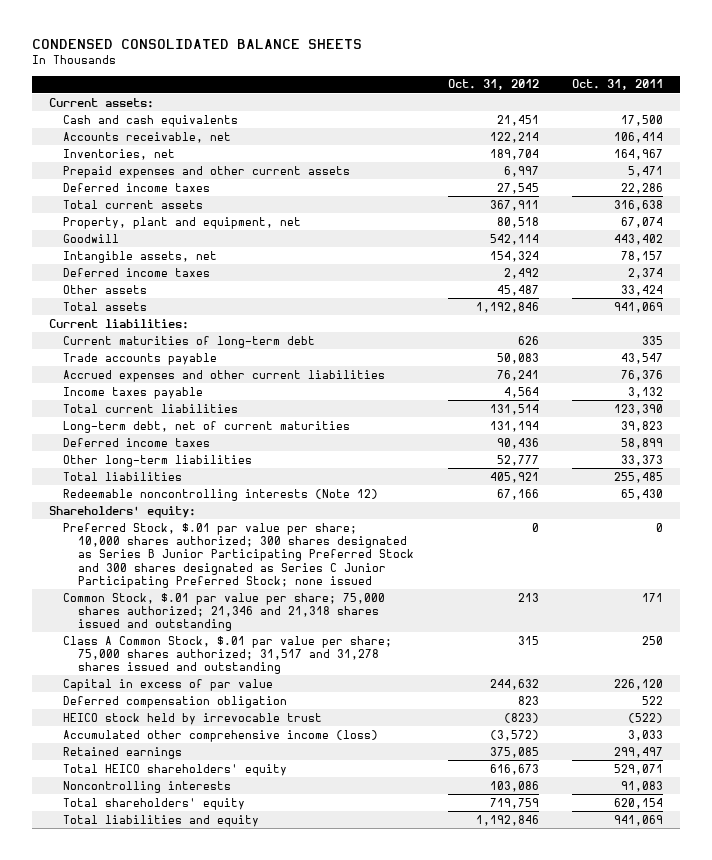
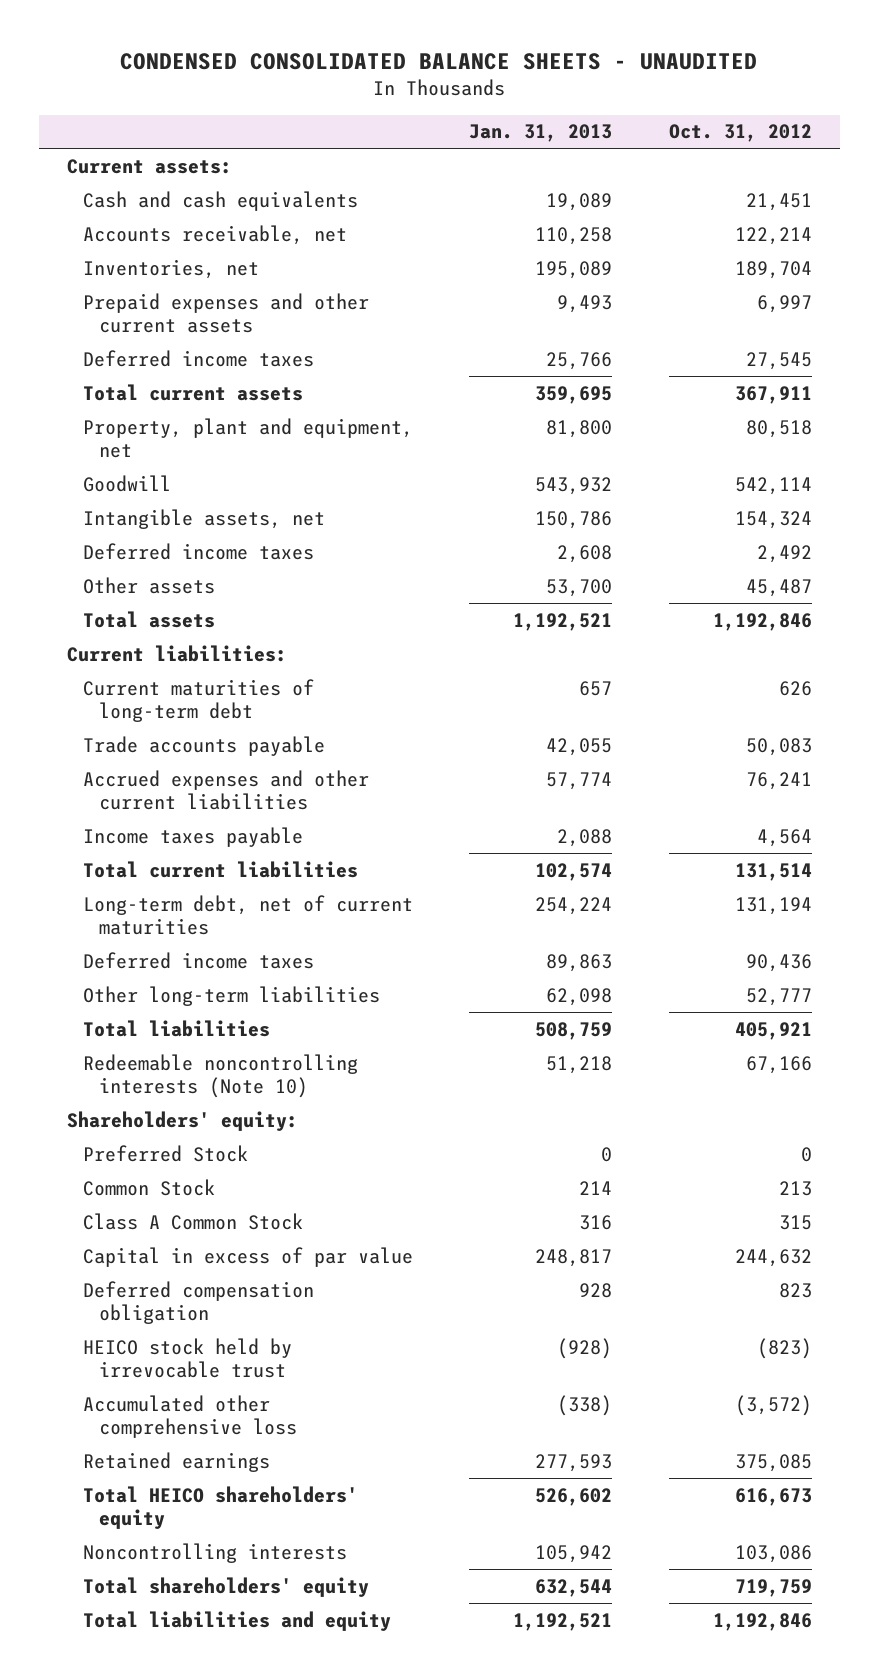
[31,39,362,50] CONDENSED CONSOLIDATED BALANCE SHEETS -> [120,52,758,70] CONDENSED CONSOLIDATED BALANCE SHEETS - UNAUDITED
[572,79,664,91] Oct. 31, 2011 -> none
none -> [469,124,613,143] Jan. 31, 2013
[63,488,379,501] Redeemable noncontrolling interests (Note 12) -> [82,1053,358,1099] Redeemable noncontrolling interests (Note 10)
[63,522,415,588] Preferred Stock, $.01 par value per share; 10,000 shares authorized; 300 shares designated as Series B Junior Participating Preferred Stock and 300 shares designated as Series C Junior Participating Preferred Stock; none issued -> [82,1144,248,1162] Preferred Stock
[63,592,386,632] Common Stock, $.01 par value per share; 75,000 shares authorized; 21,346 and 21,318 shares issued and outstanding -> [82,1178,215,1196] Common Stock
[63,635,393,675] Class A Common Stock, $.01 par value per share; 75,000 shares authorized; 31,517 and 31,278 shares issued and outstanding -> [82,1212,303,1230] Class A Common Stock
[63,729,379,742] Accumulated other comprehensive income (loss) -> [82,1394,297,1439] Accumulated other comprehensive loss

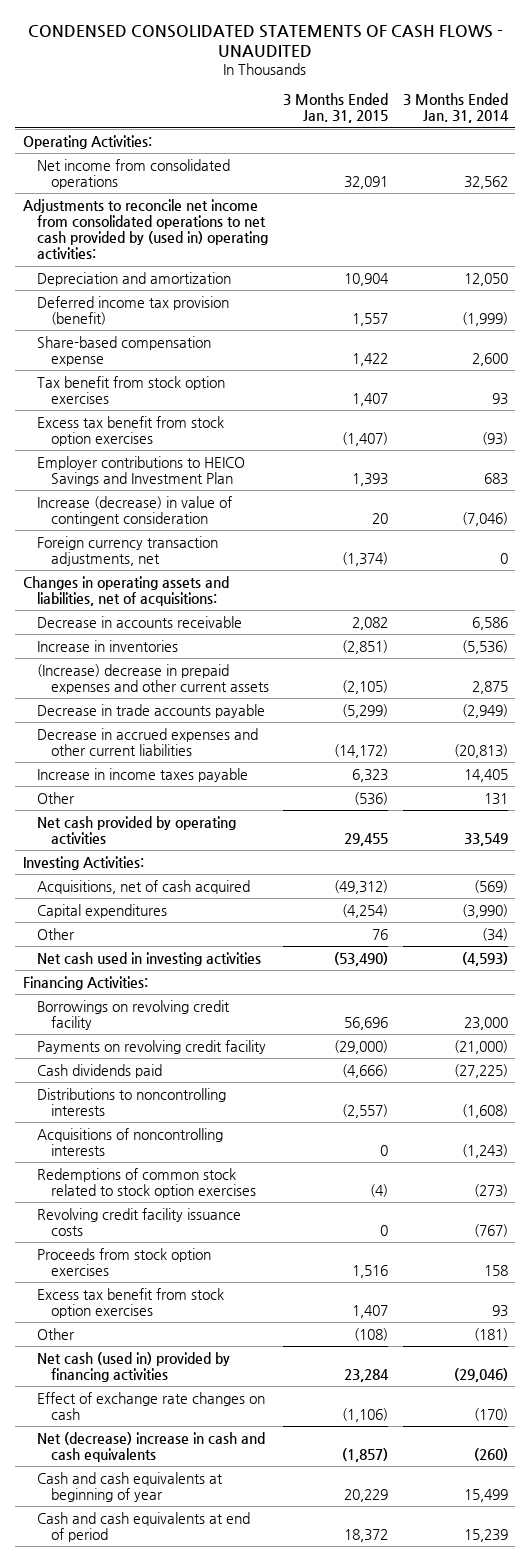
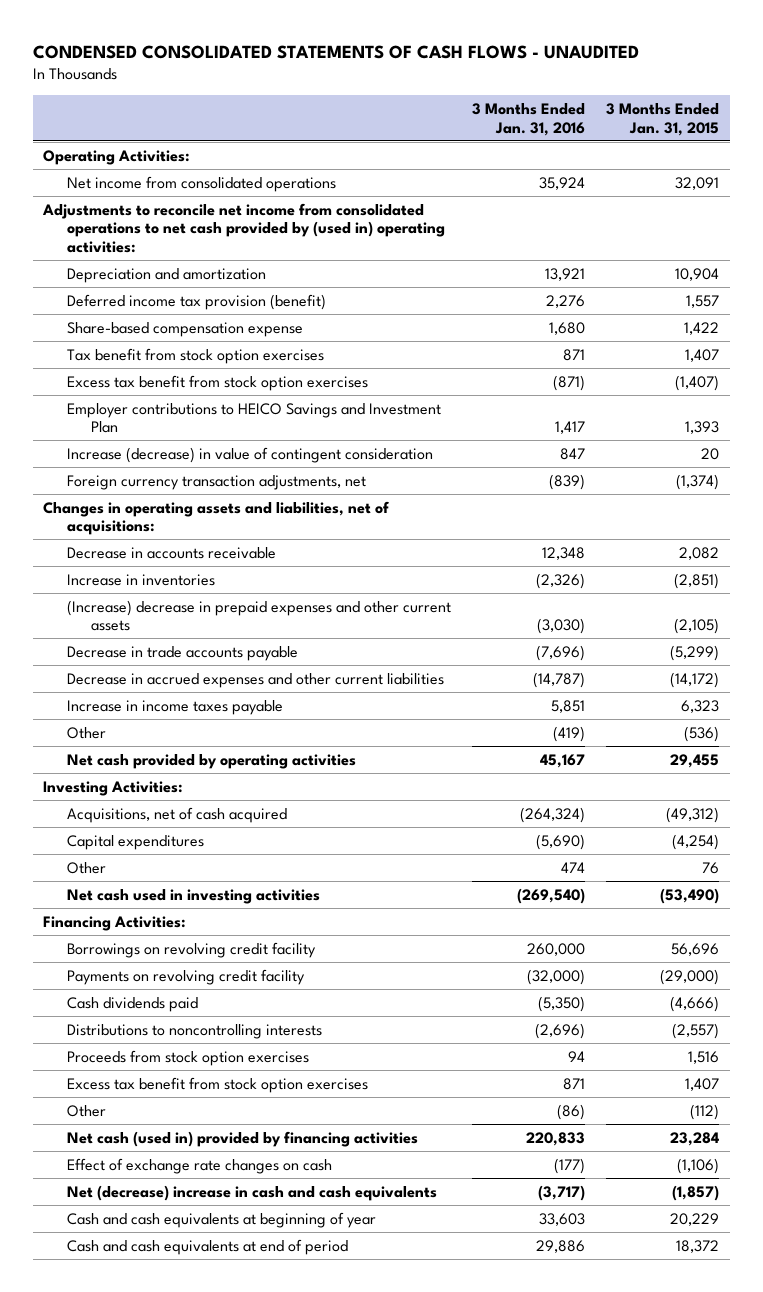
[403,93,510,124] 3 Months Ended Jan. 31, 2014 -> none
none -> [472,103,586,136] 3 Months Ended Jan. 31, 2016
[36,1127,223,1156] Acquisitions of noncontrolling interests -> none
[36,1167,256,1198] Redemptions of common stock related to stock option exercises -> none
[36,1207,241,1236] Revolving credit facility issuance costs -> none
[354,1327,389,1341] (108) -> [690,1103,720,1120] (112)

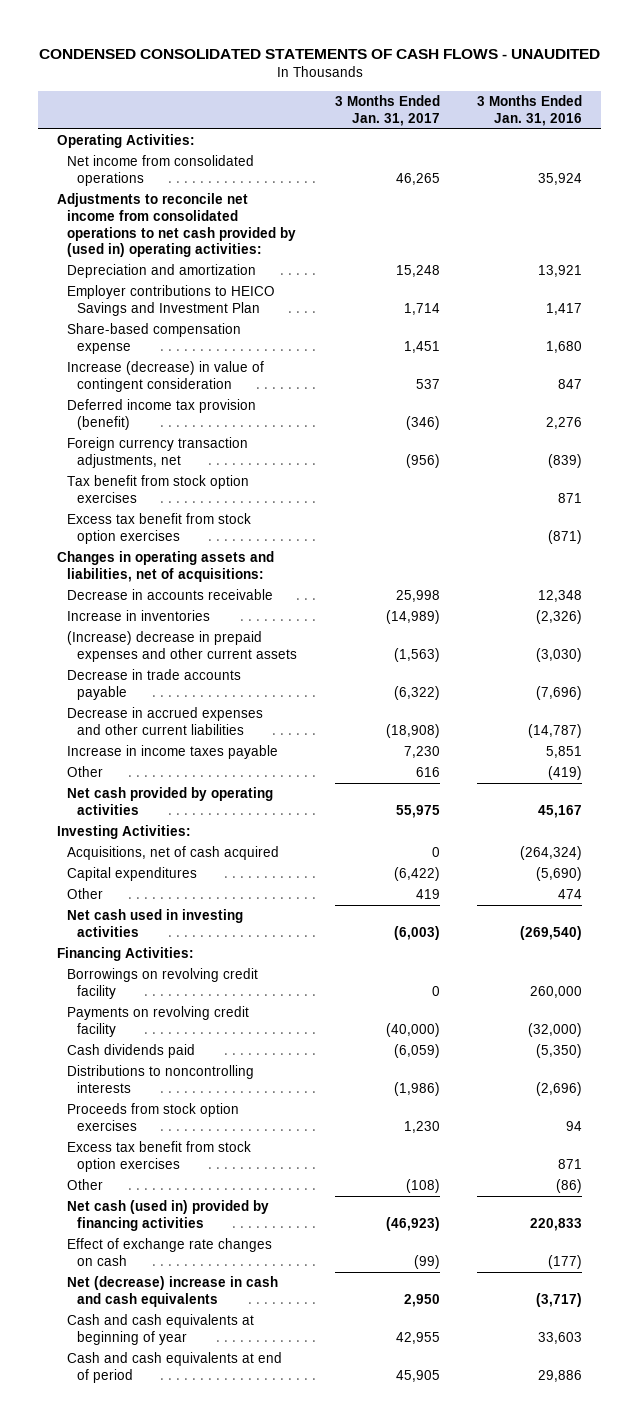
[606,103,720,136] 3 Months Ended Jan. 31, 2015 -> none
none -> [334,95,440,126] 3 Months Ended Jan. 31, 2017
[67,321,304,337] Share-based compensation expense -> [67,323,242,354] Share-based compensation expense
[67,293,327,310] Deferred income tax provision (benefit) -> [67,399,257,430] Deferred income tax provision (benefit)
[67,347,325,364] Tax benefit from stock option exercises -> [67,475,250,503] Tax benefit from stock option exercises
[67,374,369,391] Excess tax benefit from stock option exercises -> [67,513,252,544] Excess tax benefit from stock option exercises

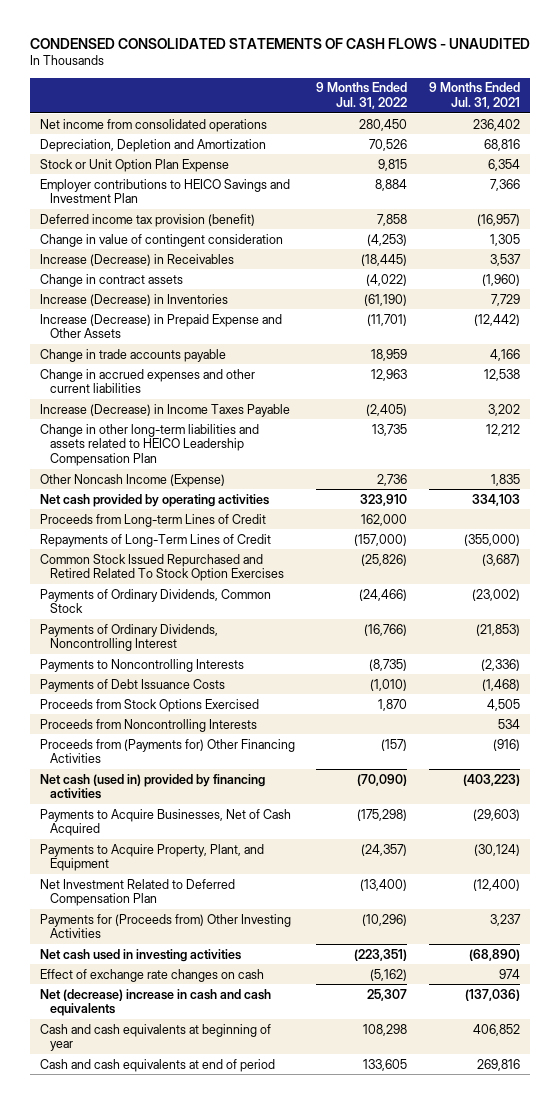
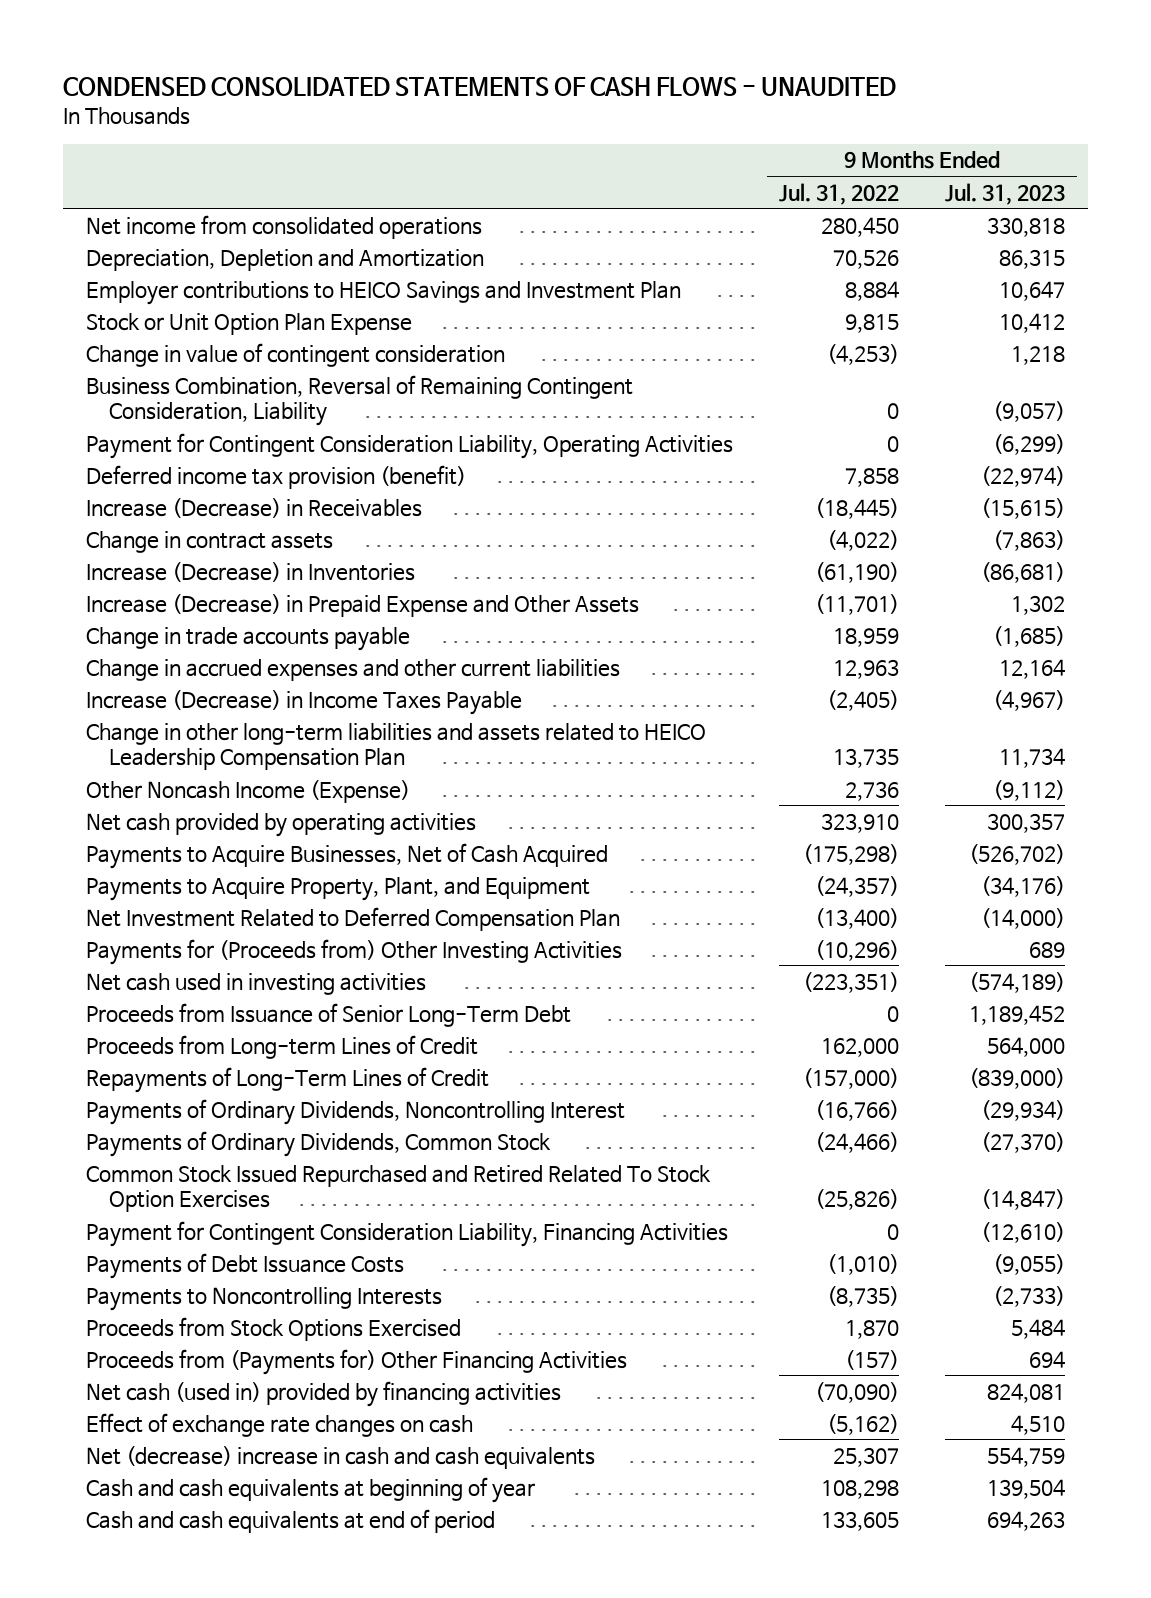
[428,82,520,110] 9 Months Ended Jul. 31, 2021 -> none
none -> [945,182,1066,205] Jul. 31, 2023
[40,158,230,172] Stock or Unit Option Plan Expense -> [85,312,412,335] Stock or Unit Option Plan Expense
none -> [85,374,633,427] Business Combination, Reversal of Remaining Contingent Consideration, Liability
none -> [85,432,733,459] Payment for Contingent Consideration Liability, Operating Activities
[40,213,256,227] Deferred income tax provision (benefit) -> [85,464,466,489] Deferred income tax provision (benefit)
[40,808,292,837] Payments to Acquire Businesses, Net of Cash Acquired -> [85,842,608,869] Payments to Acquire Businesses, Net of Cash Acquired
[40,843,265,872] Payments to Acquire Property, Plant, and Equipment -> [85,876,590,901] Payments to Acquire Property, Plant, and Equipment
[40,878,236,907] Net Investment Related to Deferred Compensation Plan -> [85,906,620,931] Net Investment Related to Deferred Compensation Plan
[40,913,292,939] Payments for (Proceeds from) Other Investing Activities -> [85,938,622,965] Payments for (Proceeds from) Other Investing Activities
[40,948,242,962] Net cash used in investing activities -> [85,972,426,995] Net cash used in investing activities
none -> [85,1002,571,1027] Proceeds from Issuance of Senior Long-Term Debt
[40,588,272,614] Payments of Ordinary Dividends, Common Stock -> [85,1130,551,1157] Payments of Ordinary Dividends, Common Stock
[40,553,285,582] Common Stock Issued Repurchased and Retired Related To Stock Option Exercises -> [85,1164,711,1213] Common Stock Issued Repurchased and Retired Related To Stock Option Exercises
none -> [85,1220,728,1247] Payment for Contingent Consideration Liability, Financing Activities
[40,658,245,672] Payments to Noncontrolling Interests -> [85,1286,442,1311] Payments to Noncontrolling Interests
[40,718,258,732] Proceeds from Noncontrolling Interests -> none

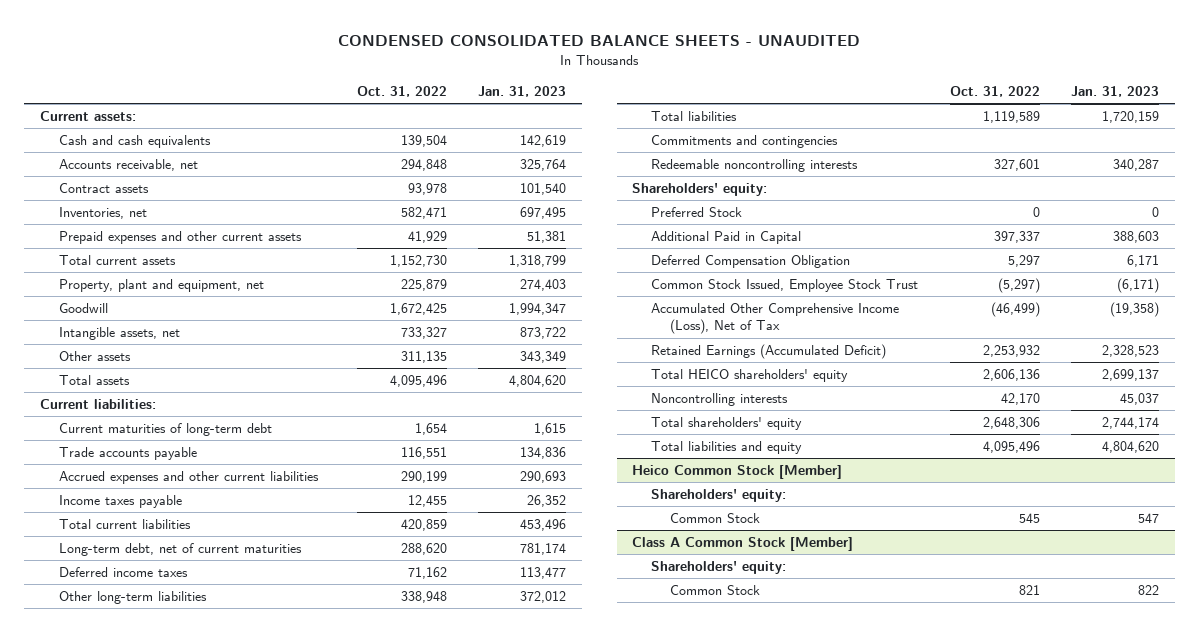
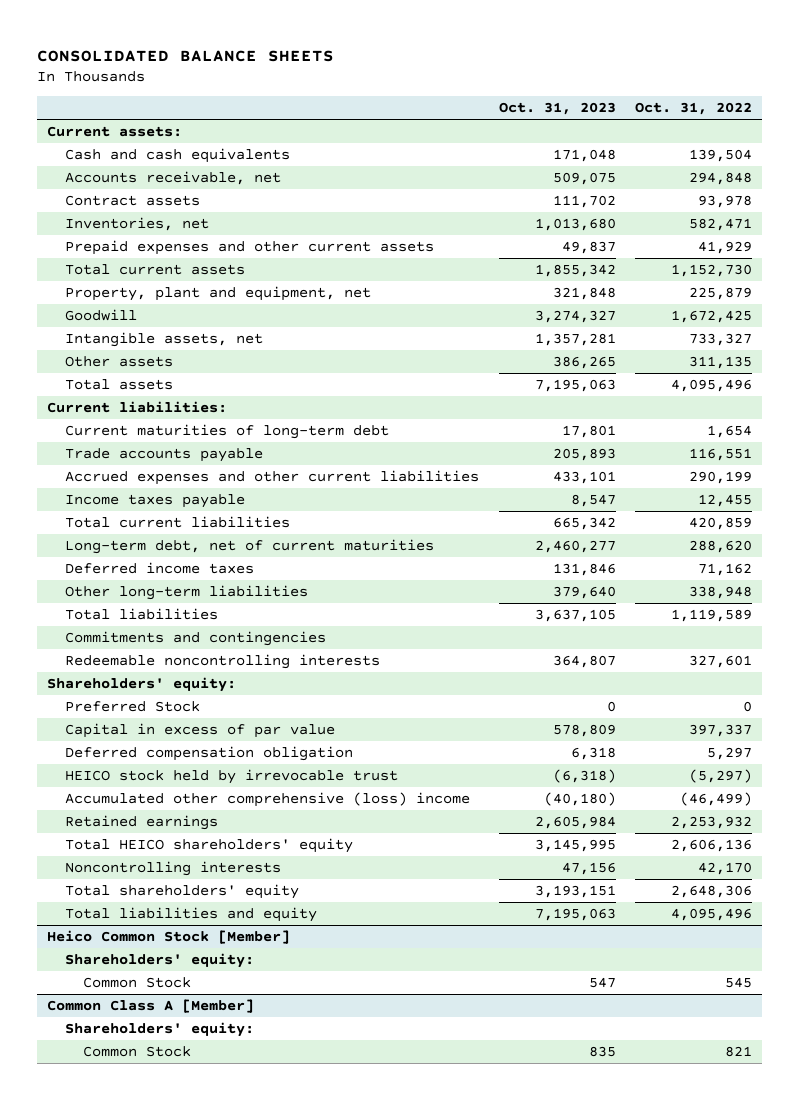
[338,34,861,46] CONDENSED CONSOLIDATED BALANCE SHEETS - UNAUDITED -> [36,49,334,62] CONSOLIDATED BALANCE SHEETS
[478,85,567,97] Jan. 31, 2023 -> none
none -> [498,102,616,116] Oct. 31, 2023
[651,230,802,244] Additional Paid in Capital -> [65,722,336,738] Capital in excess of par value
[651,254,851,268] Deferred Compensation Obligation -> [65,745,354,761] Deferred compensation obligation
[651,278,919,292] Common Stock Issued, Employee Stock Trust -> [65,768,399,784] HEICO stock held by irrevocable trust
[651,302,900,335] Accumulated Other Comprehensive Income (Loss), Net of Tax -> [65,791,471,807] Accumulated other comprehensive (loss) income
[651,343,887,359] Retained Earnings (Accumulated Deficit) -> [65,814,219,830] Retained earnings
[632,536,854,551] Class A Common Stock [Member] -> [46,998,254,1013] Common Class A [Member]

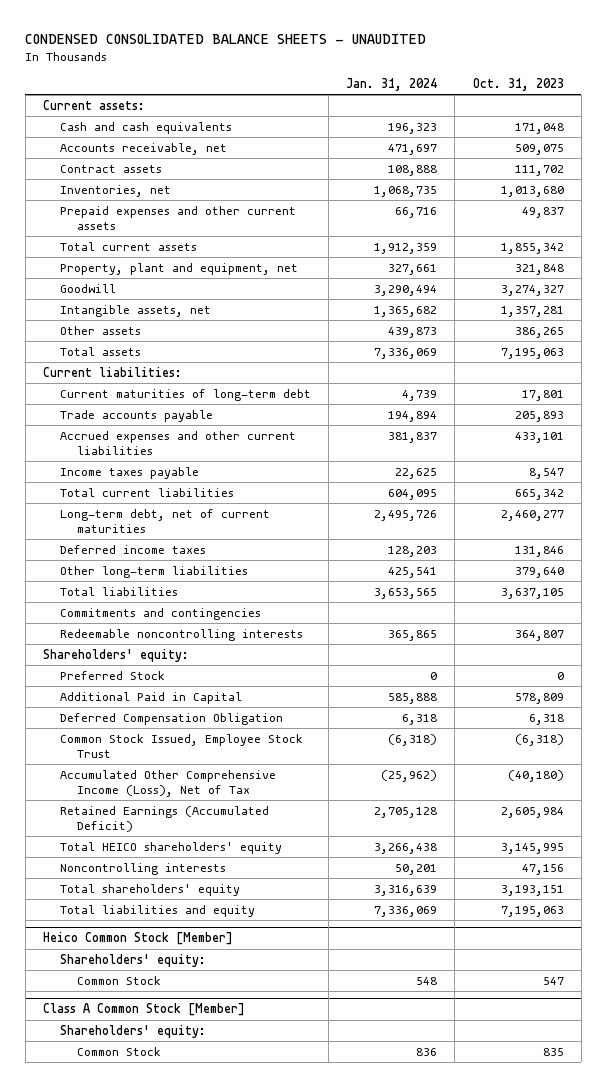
[36,49,334,62] CONSOLIDATED BALANCE SHEETS -> [25,34,427,45] CONDENSED CONSOLIDATED BALANCE SHEETS - UNAUDITED
[635,102,753,116] Oct. 31, 2022 -> none
none -> [346,77,438,91] Jan. 31, 2024
[65,722,336,738] Capital in excess of par value -> [59,691,242,704] Additional Paid in Capital
[65,745,354,761] Deferred compensation obligation -> [59,712,283,725] Deferred Compensation Obligation
[65,768,399,784] HEICO stock held by irrevocable trust -> [59,733,303,759] Common Stock Issued, Employee Stock Trust
[65,791,471,807] Accumulated other comprehensive (loss) income -> [59,769,276,798] Accumulated Other Comprehensive Income (Loss), Net of Tax
[65,814,219,830] Retained earnings -> [59,805,269,833] Retained Earnings (Accumulated Deficit)
[46,998,254,1013] Common Class A [Member] -> [42,1003,245,1017] Class A Common Stock [Member]

